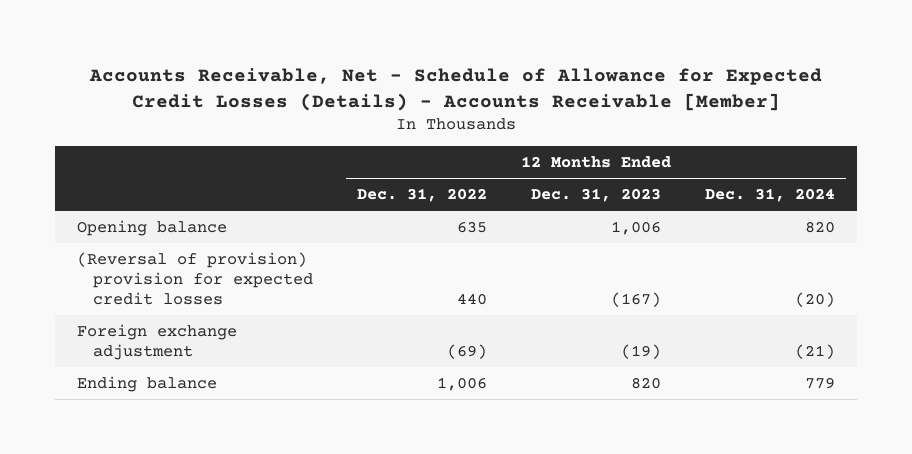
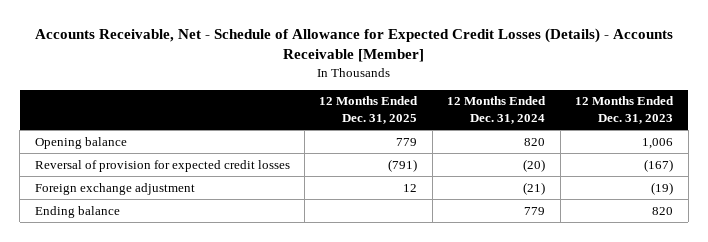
[357,188,488,203] Dec. 31, 2022 -> none
none -> [319,96,419,124] 12 Months Ended Dec. 31, 2025
[76,251,314,306] (Reversal of provision) provision for expected credit losses -> [34,159,290,172] Reversal of provision for expected credit losses

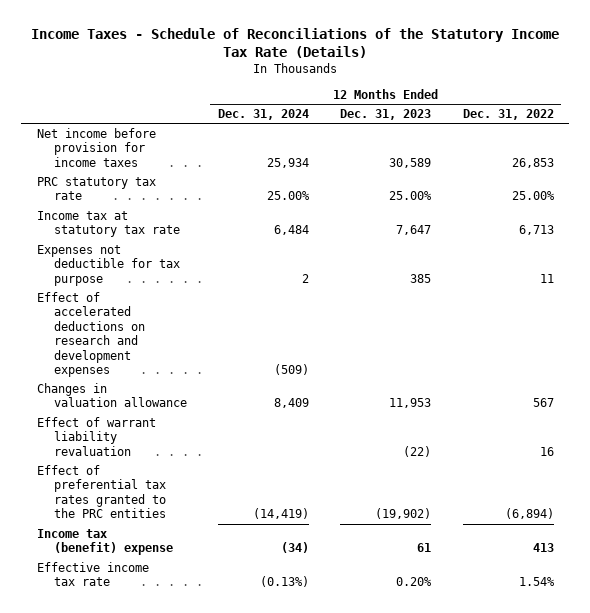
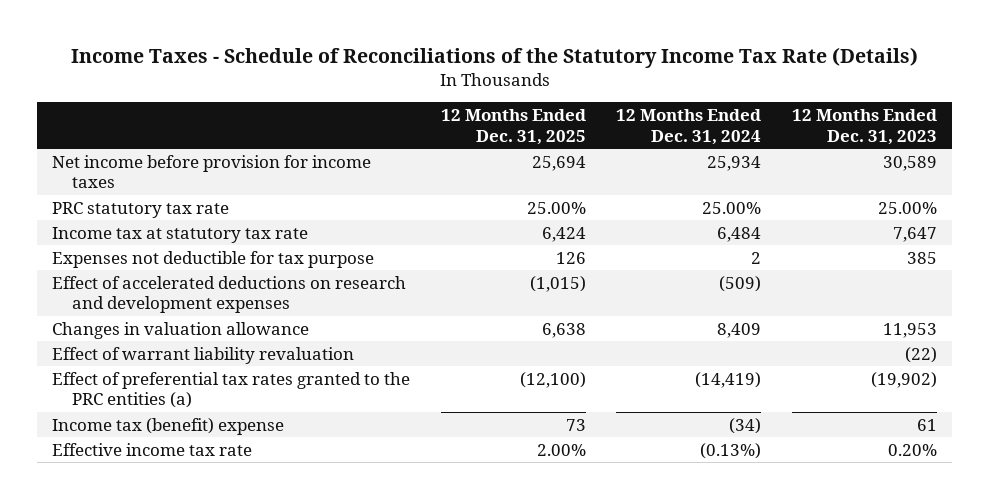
[462,108,554,120] Dec. 31, 2022 -> none
none -> [440,109,586,145] 12 Months Ended Dec. 31, 2025
[36,464,166,519] Effect of preferential tax rates granted to the PRC entities -> [52,371,411,409] Effect of preferential tax rates granted to the PRC entities (a)

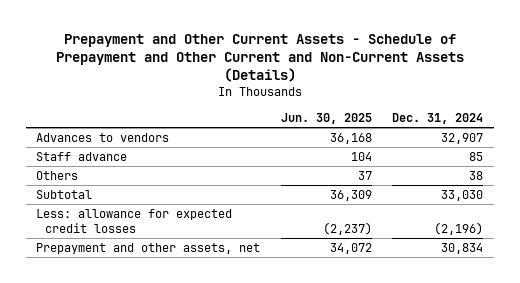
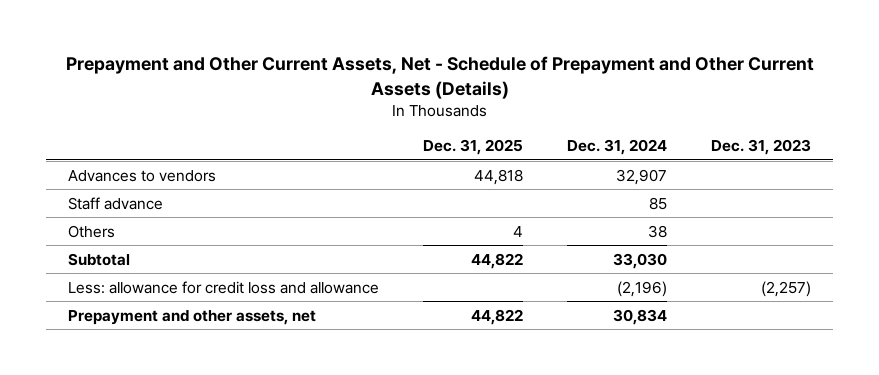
[55,34,464,83] Prepayment and Other Current Assets - Schedule of Prepayment and Other Current and Non-Current Assets (Details) -> [65,56,814,99] Prepayment and Other Current Assets, Net - Schedule of Prepayment and Other Current Assets (Details)
[280,112,372,124] Jun. 30, 2025 -> none
none -> [423,139,524,156] Dec. 31, 2025
none -> [711,139,812,156] Dec. 31, 2023
[36,208,233,233] Less: allowance for expected credit losses -> [68,280,380,294] Less: allowance for credit loss and allowance

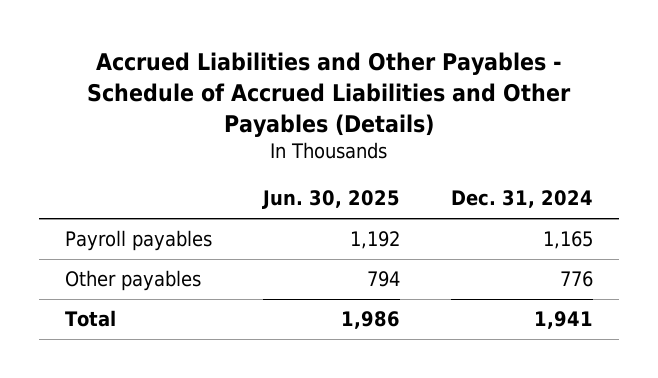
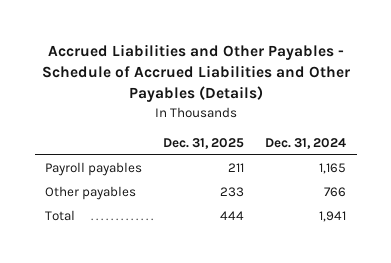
[262,190,401,210] Jun. 30, 2025 -> none
none -> [163,137,245,149] Dec. 31, 2025
[560,271,594,288] 776 -> [324,187,347,198] 766

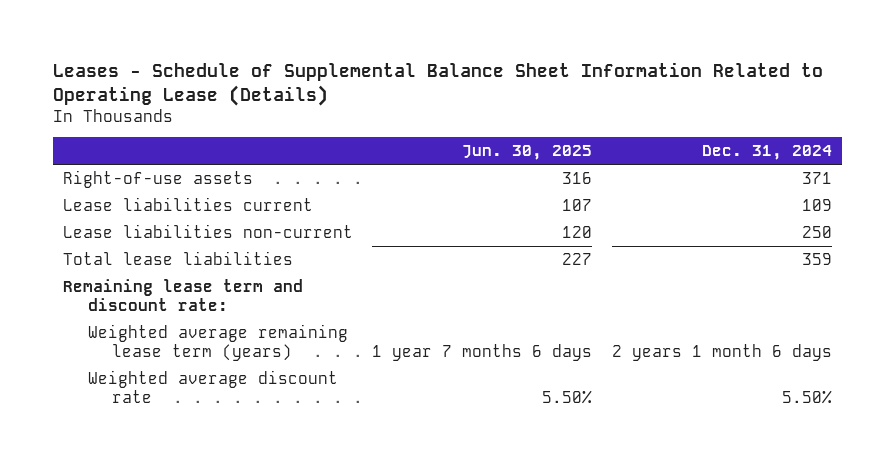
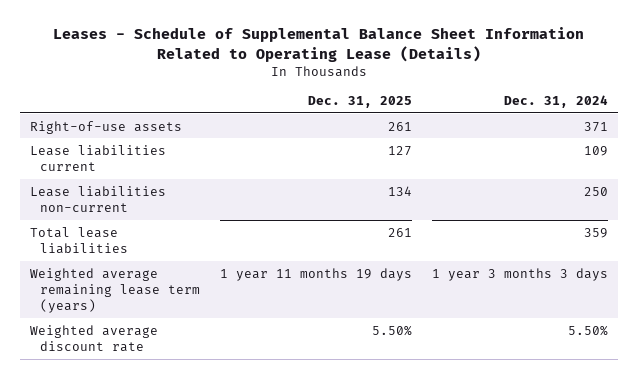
[462,145,593,161] Jun. 30, 2025 -> none
none -> [307,95,412,108] Dec. 31, 2025
[62,279,303,311] Remaining lease term and discount rate: -> none
[611,343,832,361] 2 years 1 month 6 days -> [431,267,608,281] 1 year 3 months 3 days

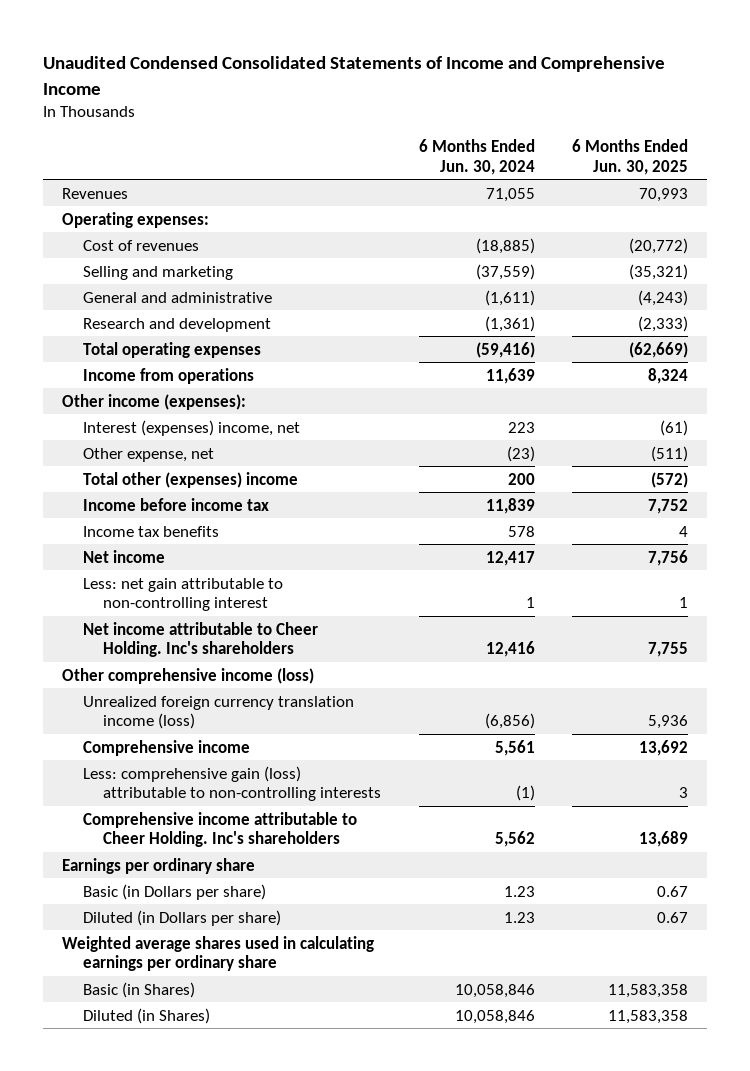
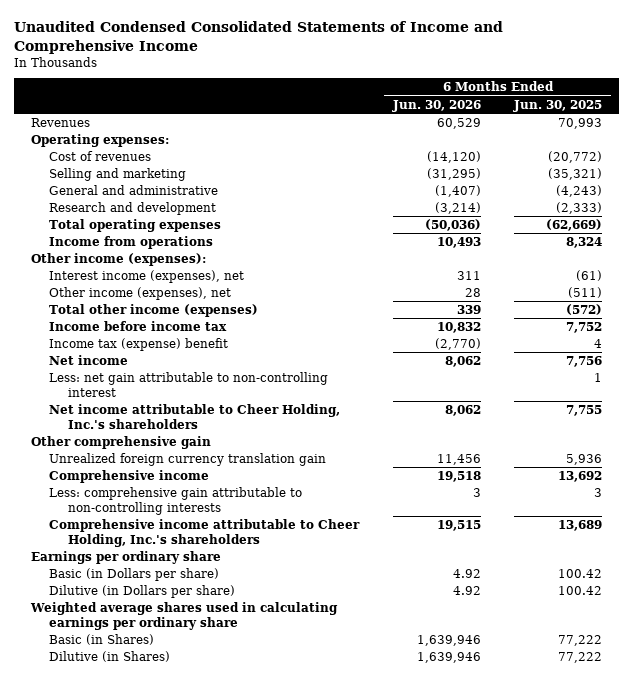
[418,138,535,175] 6 Months Ended Jun. 30, 2024 -> none
none -> [391,99,481,112] Jun. 30, 2026
[82,419,300,436] Interest (expenses) income, net -> [49,269,245,283] Interest income (expenses), net
[82,447,214,462] Other expense, net -> [49,286,232,300] Other income (expenses), net
[82,471,298,488] Total other (expenses) income -> [49,303,259,317] Total other income (expenses)
[82,525,219,537] Income tax benefits -> [49,337,229,351] Income tax (expense) benefit
[82,621,318,658] Net income attributable to Cheer Holding. Inc's shareholders -> [49,403,341,429] Net income attributable to Cheer Holding, Inc.'s shareholders
[62,667,315,684] Other comprehensive income (loss) -> [30,435,211,449] Other comprehensive gain
[82,695,354,730] Unrealized foreign currency translation income (loss) -> [49,452,327,466] Unrealized foreign currency translation gain
[82,765,381,802] Less: comprehensive gain (loss) attributable to non-controlling interests -> [49,486,303,515] Less: comprehensive gain attributable to non-controlling interests
[82,811,357,848] Comprehensive income attributable to Cheer Holding. Inc's shareholders -> [49,518,361,547] Comprehensive income attributable to Cheer Holding, Inc.'s shareholders
[657,885,689,897] 0.67 -> [558,568,603,578] 100.42
[82,909,281,926] Diluted (in Dollars per share) -> [49,584,236,598] Dilutive (in Dollars per share)
[657,911,689,923] 0.67 -> [558,585,603,595] 100.42
[608,983,689,998] 11,583,358 -> [558,634,603,646] 77,222
[82,1007,210,1024] Diluted (in Shares) -> [49,650,171,662] Dilutive (in Shares)
[608,1009,689,1024] 11,583,358 -> [558,651,603,663] 77,222

